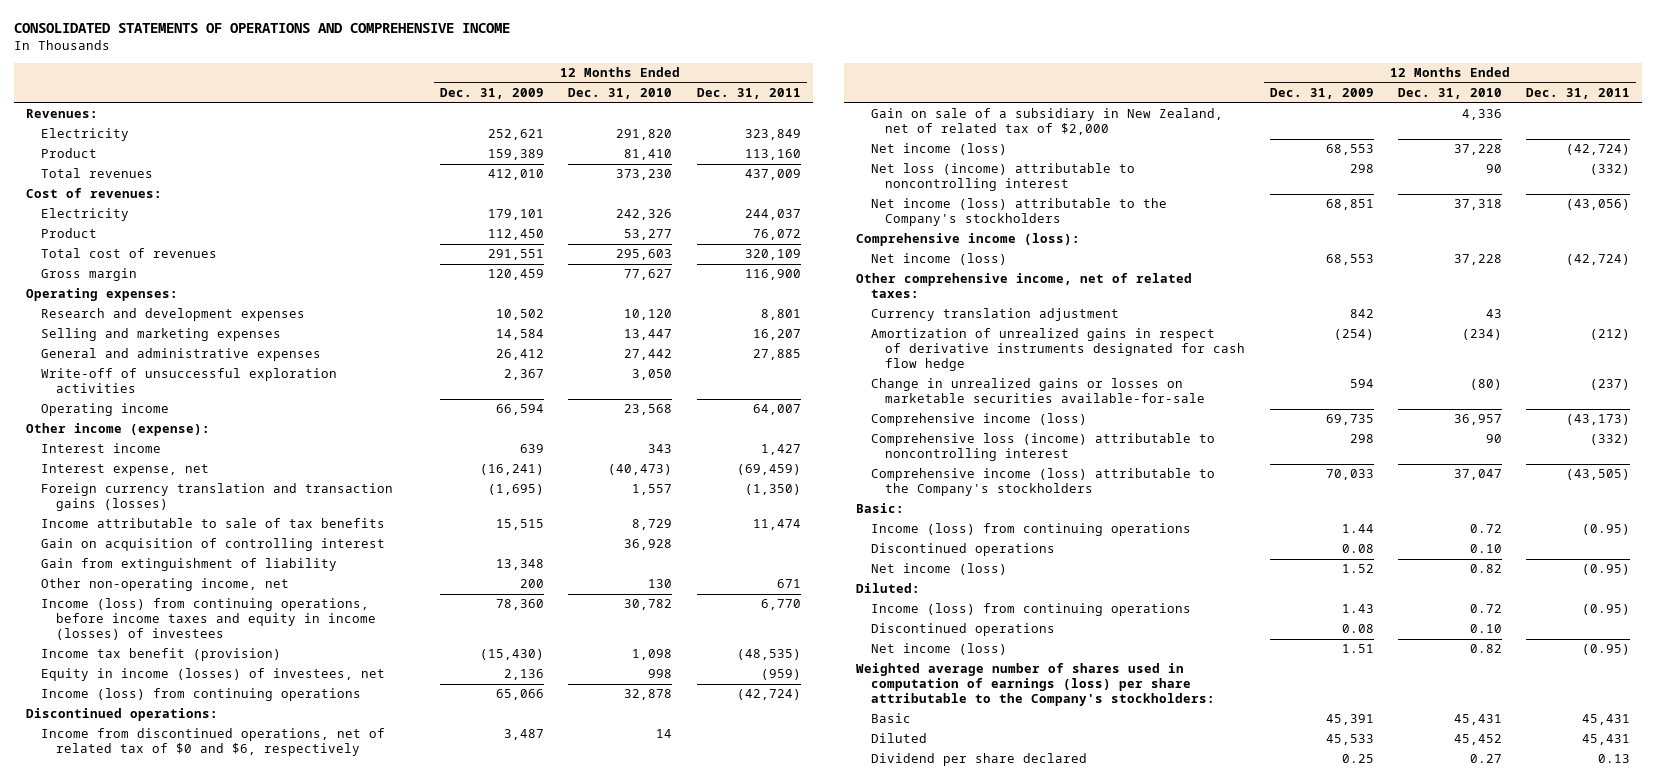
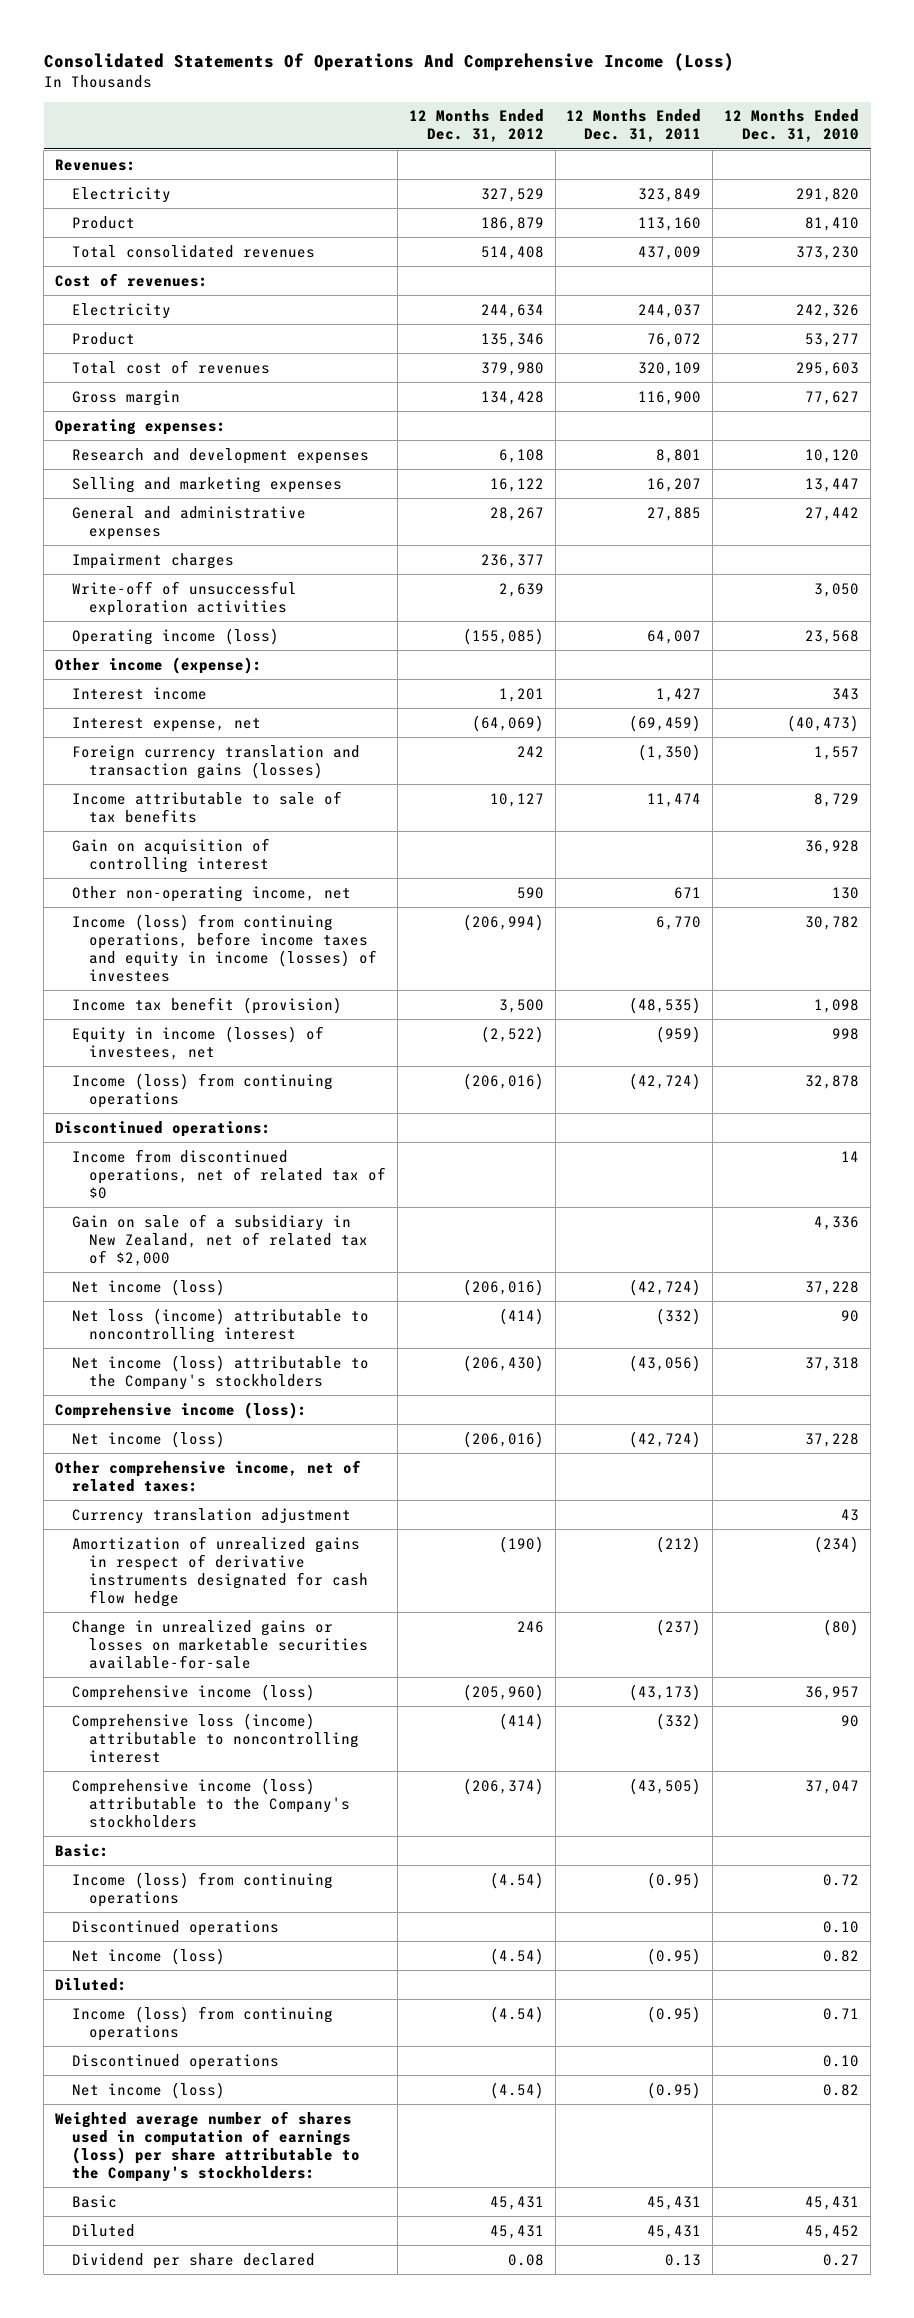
[14,23,511,34] CONSOLIDATED STATEMENTS OF OPERATIONS AND COMPREHENSIVE INCOME -> [43,52,734,71] Consolidated Statements Of Operations And Comprehensive Income (Loss)
[440,88,545,100] Dec. 31, 2009 -> none
none -> [408,109,544,143] 12 Months Ended Dec. 31, 2012
[41,168,154,179] Total revenues -> [72,244,316,258] Total consolidated revenues
none -> [72,552,235,569] Impairment charges
[41,403,170,417] Operating income -> [72,627,280,645] Operating income (loss)
[41,558,338,572] Gain from extinguishment of liability -> none
[41,728,386,757] Income from discontinued operations, net of related tax of $0 and $6, respectively -> [72,1148,387,1199] Income from discontinued operations, net of related tax of $0
[1469,604,1502,614] 0.72 -> [823,2007,860,2020] 0.71

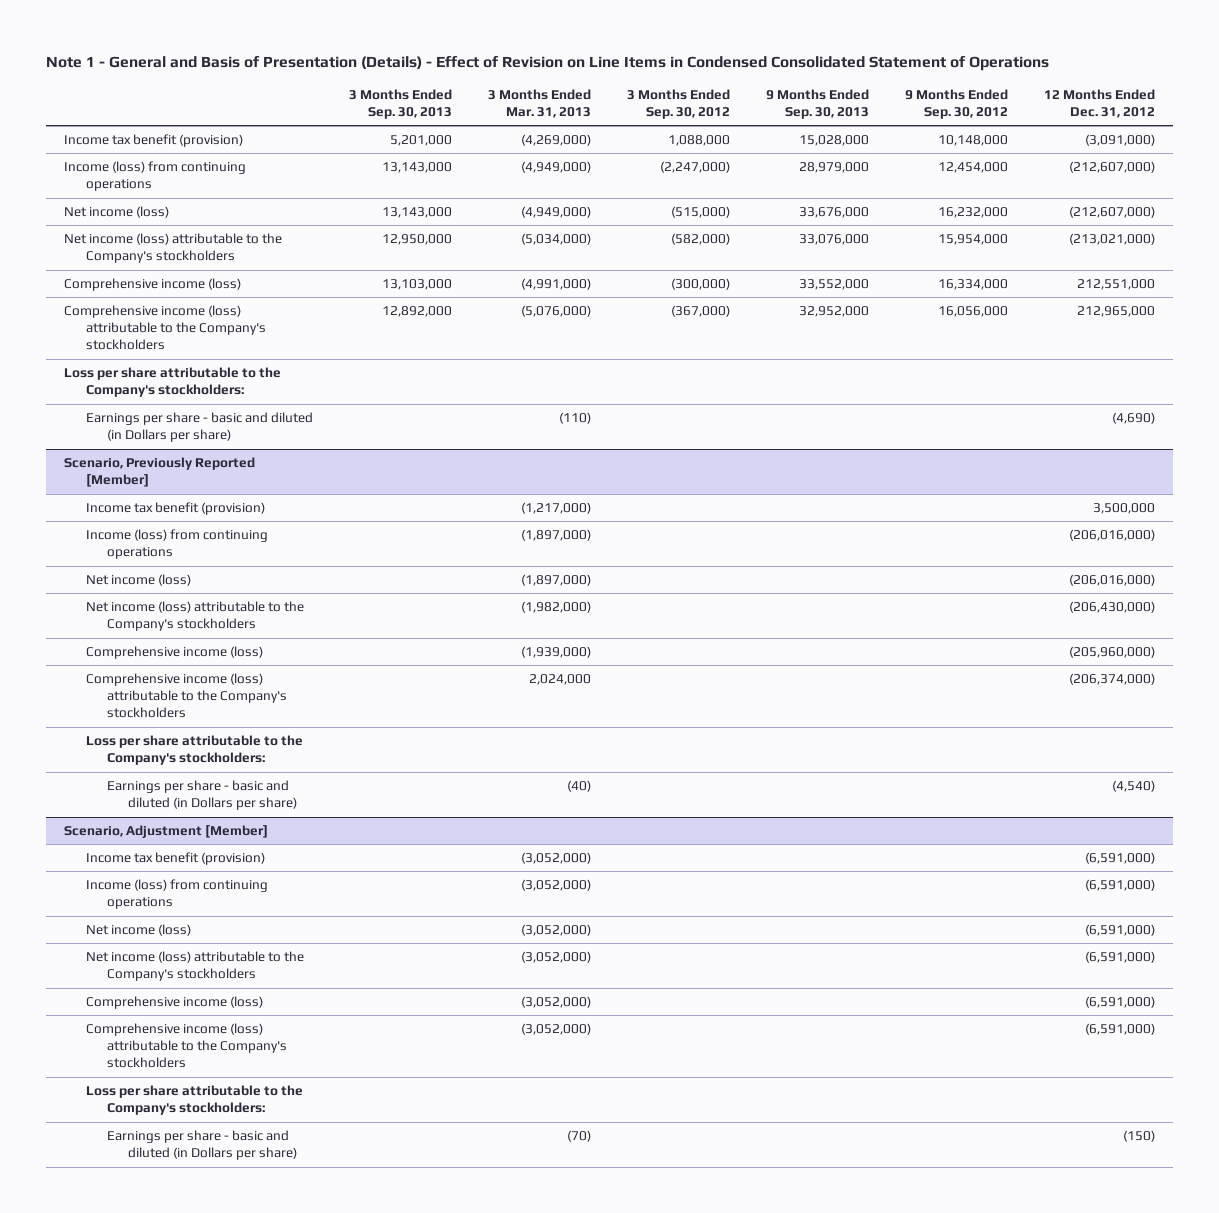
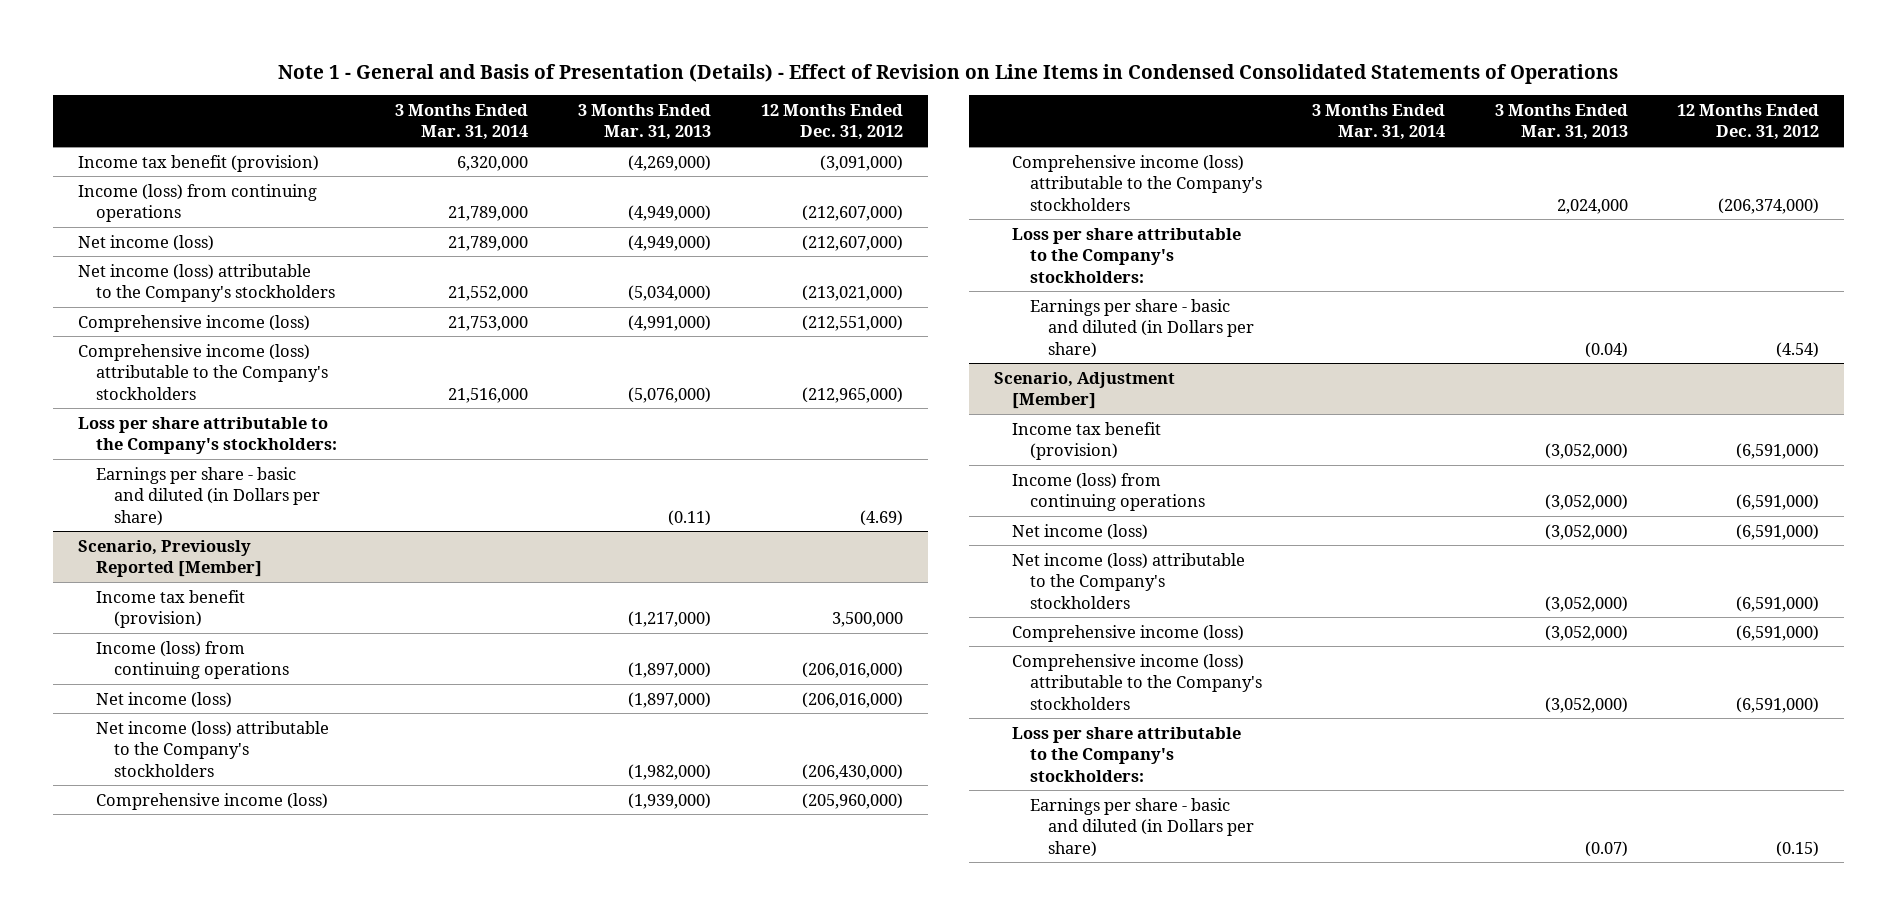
[46,56,1050,72] Note 1 - General and Basis of Presentation (Details) - Effect of Revision on Line Items in Condensed Consolidated Statement of Operations -> [278,63,1619,84] Note 1 - General and Basis of Presentation (Details) - Effect of Revision on Line Items in Condensed Consolidated Statements of Operations
[348,88,452,119] 3 Months Ended Sep. 30, 2013 -> none
[626,88,730,119] 3 Months Ended Sep. 30, 2012 -> none
[765,88,869,119] 9 Months Ended Sep. 30, 2013 -> none
[904,88,1008,119] 9 Months Ended Sep. 30, 2012 -> none
none -> [395,103,529,141] 3 Months Ended Mar. 31, 2014
[1076,279,1155,291] 212,551,000 -> [801,314,903,331] (212,551,000)
[1076,306,1155,318] 212,965,000 -> [801,386,903,403] (212,965,000)
[558,412,591,425] (110) -> [668,509,712,526] (0.11)
[1111,412,1155,425] (4,690) -> [859,509,903,526] (4.69)
[566,780,591,793] (40) -> [1584,341,1628,358] (0.04)
[1111,780,1155,793] (4,540) -> [1776,341,1820,358] (4.54)
[566,1130,591,1143] (70) -> [1584,840,1628,857] (0.07)
[1122,1130,1155,1143] (150) -> [1776,840,1820,857] (0.15)

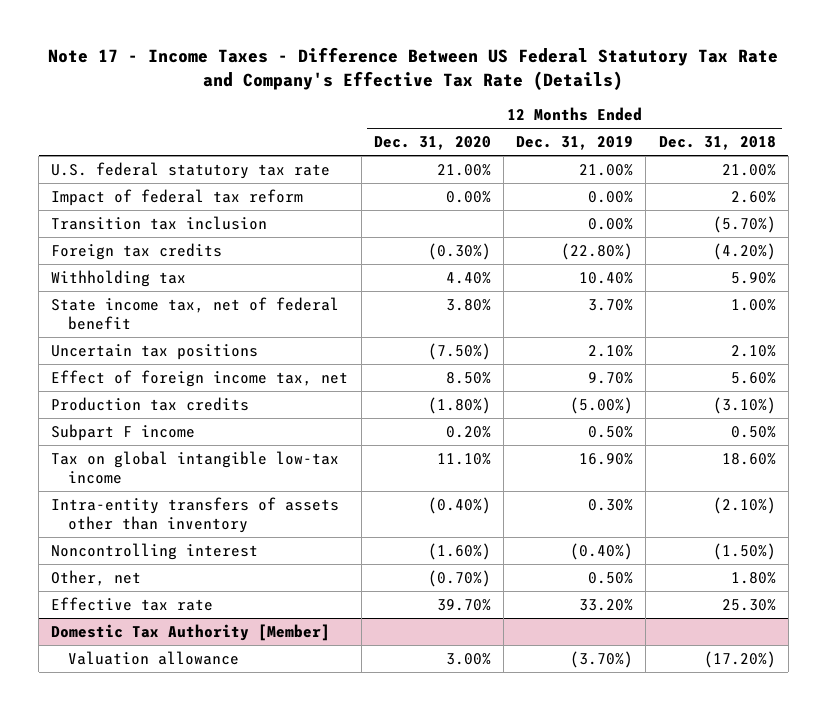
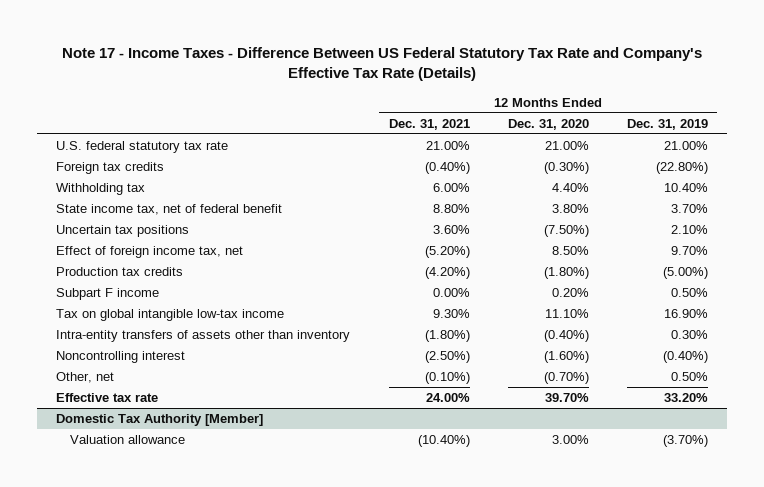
[658,136,776,151] Dec. 31, 2018 -> none
none -> [388,118,470,130] Dec. 31, 2021
[51,188,304,206] Impact of federal tax reform -> none
[51,215,268,230] Transition tax inclusion -> none

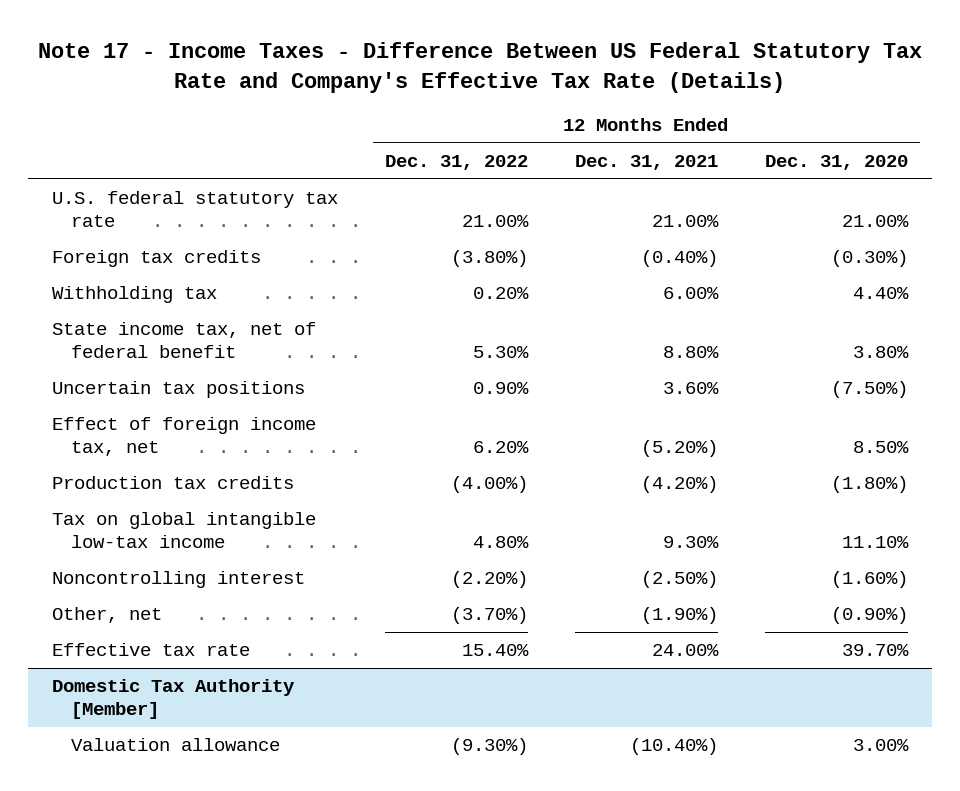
[626,118,708,130] Dec. 31, 2019 -> none
none -> [384,155,528,171] Dec. 31, 2022
[56,288,160,301] Subpart F income -> none
[56,330,351,343] Intra-entity transfers of assets other than inventory -> none
[424,372,470,385] (0.10%) -> [640,607,718,625] (1.90%)
[543,372,589,385] (0.70%) -> [831,607,909,625] (0.90%)

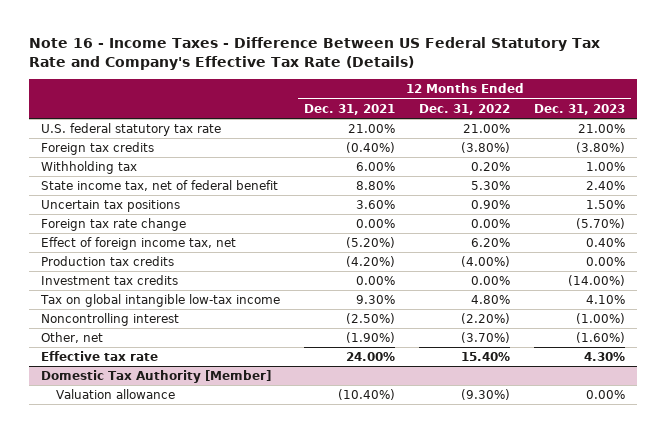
[37,41,922,93] Note 17 - Income Taxes - Difference Between US Federal Statutory Tax Rate and Company's Effective Tax Rate (Details) -> [29,37,601,71] Note 16 - Income Taxes - Difference Between US Federal Statutory Tax Rate and Company's Effective Tax Rate (Details)
[765,155,909,171] Dec. 31, 2020 -> none
none -> [533,103,625,115] Dec. 31, 2023
none -> [41,218,187,232] Foreign tax rate change
none -> [41,275,179,286] Investment tax credits

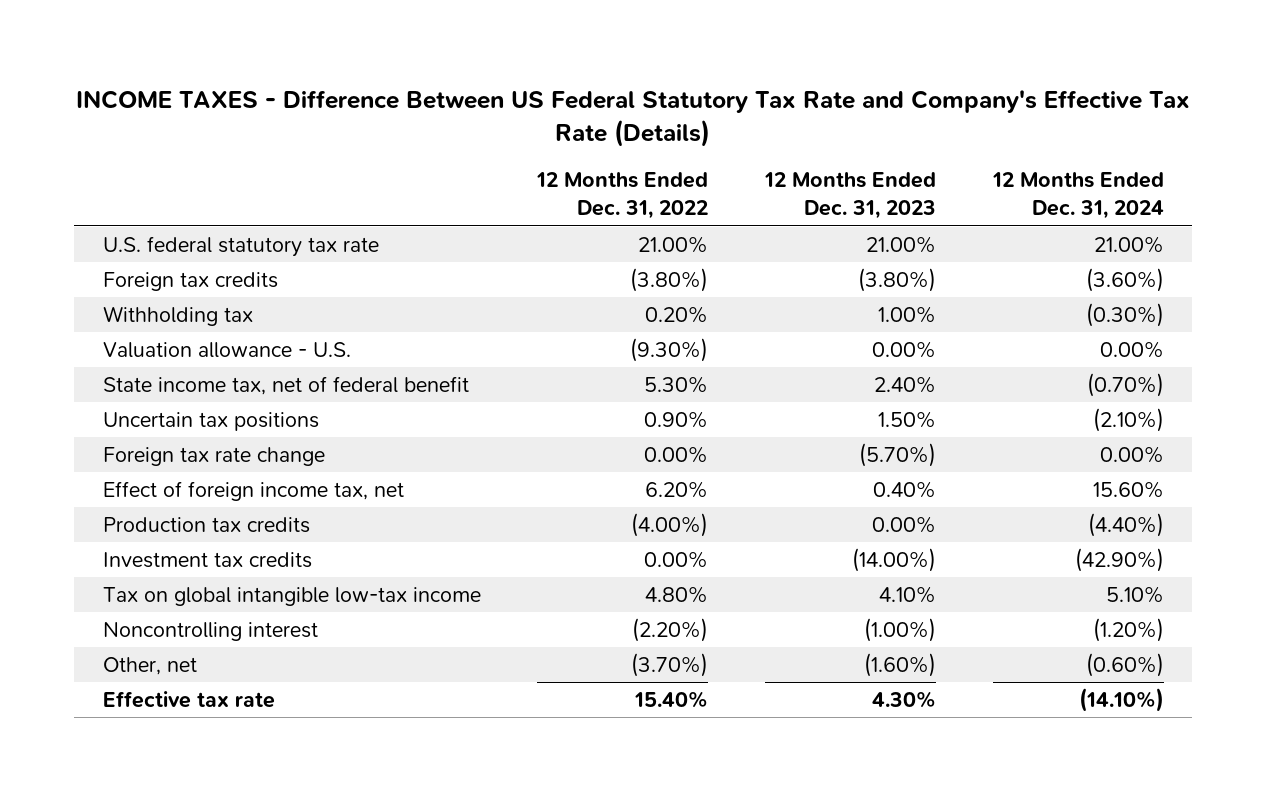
[29,37,601,71] Note 16 - Income Taxes - Difference Between US Federal Statutory Tax Rate and Company's Effective Tax Rate (Details) -> [76,89,1191,148] INCOME TAXES - Difference Between US Federal Statutory Tax Rate and Company's Effective Tax Rate (Details)
[304,103,396,115] Dec. 31, 2021 -> none
none -> [991,172,1164,220] 12 Months Ended Dec. 31, 2024
none -> [102,341,351,358] Valuation allowance - U.S.
[41,370,272,384] Domestic Tax Authority [Member] -> none
[55,389,175,400] Valuation allowance -> none

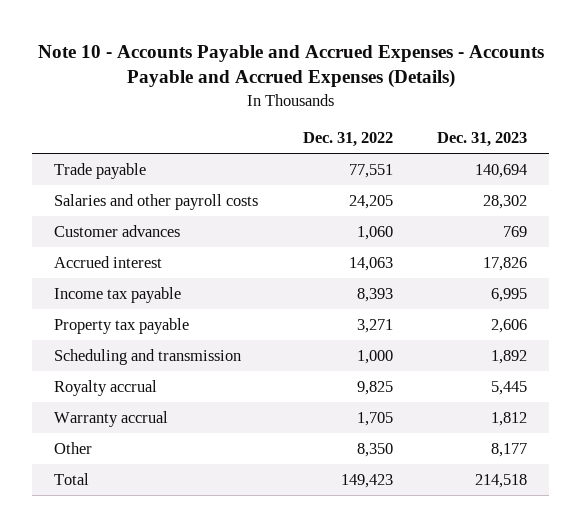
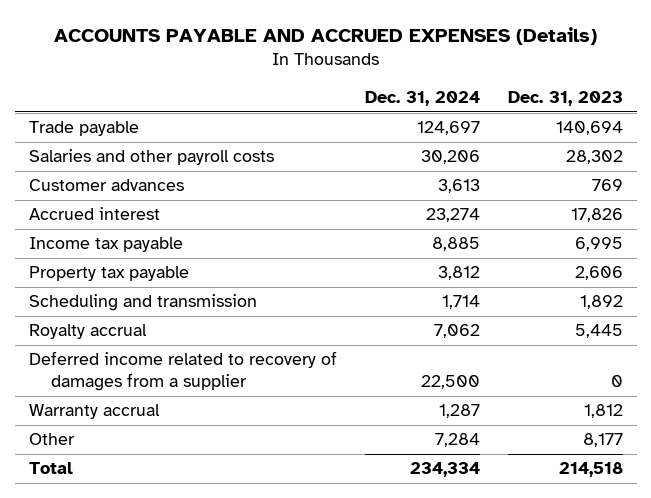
[37,44,544,89] Note 10 - Accounts Payable and Accrued Expenses - Accounts Payable and Accrued Expenses (Details) -> [53,26,597,45] ACCOUNTS PAYABLE AND ACCRUED EXPENSES (Details)
[302,132,393,148] Dec. 31, 2022 -> none
none -> [364,91,480,107] Dec. 31, 2024
none -> [28,351,337,392] Deferred income related to recovery of damages from a supplier

